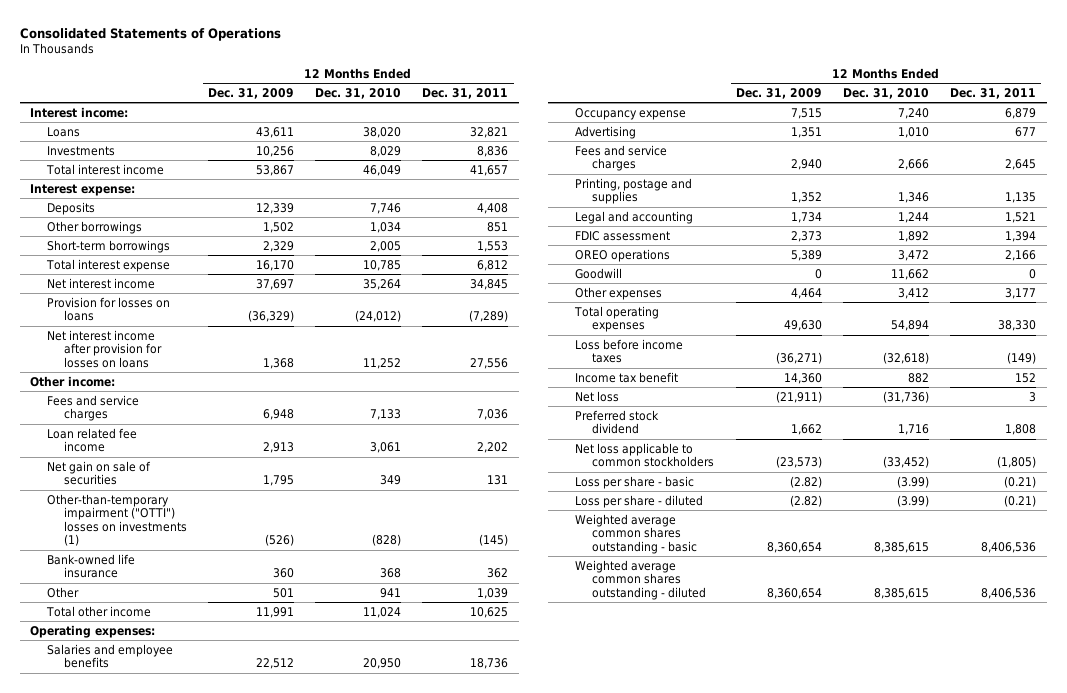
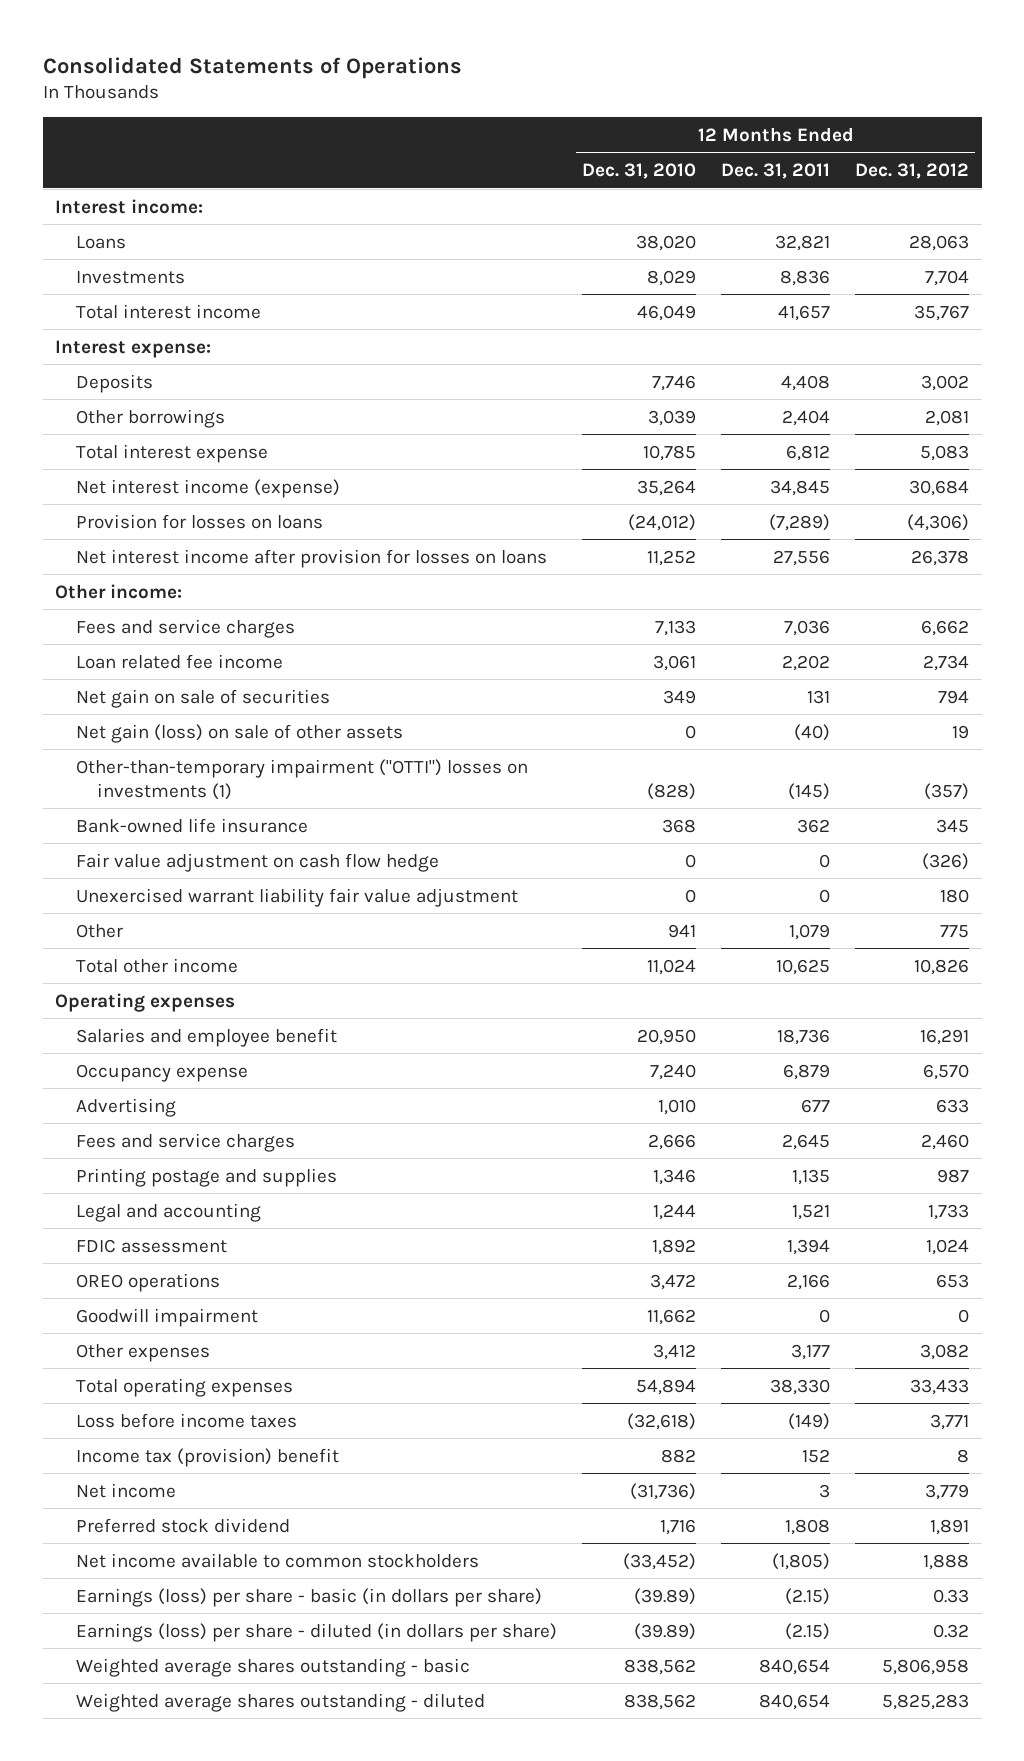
[208,88,295,100] Dec. 31, 2009 -> none
none -> [855,163,970,180] Dec. 31, 2012
[47,239,171,253] Short-term borrowings -> none
[370,221,402,233] 1,034 -> [648,409,697,426] 3,039
[487,221,509,232] 851 -> [782,409,831,426] 2,404
[47,277,156,289] Net interest income -> [75,478,340,498] Net interest income (expense)
none -> [75,723,403,743] Net gain (loss) on sale of other assets
none -> [75,852,439,872] Fair value adjustment on cash flow hedge
none -> [75,887,518,907] Unexercised warrant liability fair value adjustment
[477,587,509,599] 1,039 -> [789,923,831,940] 1,079
[30,624,156,638] Operating expenses: -> [55,992,236,1012] Operating expenses
[47,643,174,669] Salaries and employee benefits -> [75,1027,337,1047] Salaries and employee benefit
[575,177,693,205] Printing, postage and supplies -> [75,1167,337,1187] Printing postage and supplies
[575,267,623,279] Goodwill -> [75,1307,258,1327] Goodwill impairment
[575,371,679,383] Income tax benefit -> [75,1447,339,1467] Income tax (provision) benefit
[575,390,620,402] Net loss -> [75,1482,176,1498] Net income
[575,442,715,468] Net loss applicable to common stockholders -> [75,1552,479,1568] Net income available to common stockholders
[575,475,695,489] Loss per share - basic -> [75,1587,542,1607] Earnings (loss) per share - basic (in dollars per share)
[897,475,930,488] (3.99) -> [634,1587,697,1605] (39.89)
[1004,475,1037,488] (0.21) -> [785,1587,831,1605] (2.15)
[575,494,704,508] Loss per share - diluted -> [75,1622,557,1642] Earnings (loss) per share - diluted (in dollars per share)
[897,494,930,507] (3.99) -> [634,1622,697,1640] (39.89)
[1004,494,1037,507] (0.21) -> [785,1622,831,1640] (2.15)
[575,513,698,554] Weighted average common shares outstanding - basic -> [75,1657,470,1677] Weighted average shares outstanding - basic
[874,541,930,553] 8,385,615 -> [624,1658,697,1675] 838,562
[981,541,1037,553] 8,406,536 -> [759,1658,831,1675] 840,654
[575,559,707,600] Weighted average common shares outstanding - diluted -> [75,1692,485,1712] Weighted average shares outstanding - diluted
[874,587,930,599] 8,385,615 -> [624,1693,697,1710] 838,562
[981,587,1037,599] 8,406,536 -> [759,1693,831,1710] 840,654

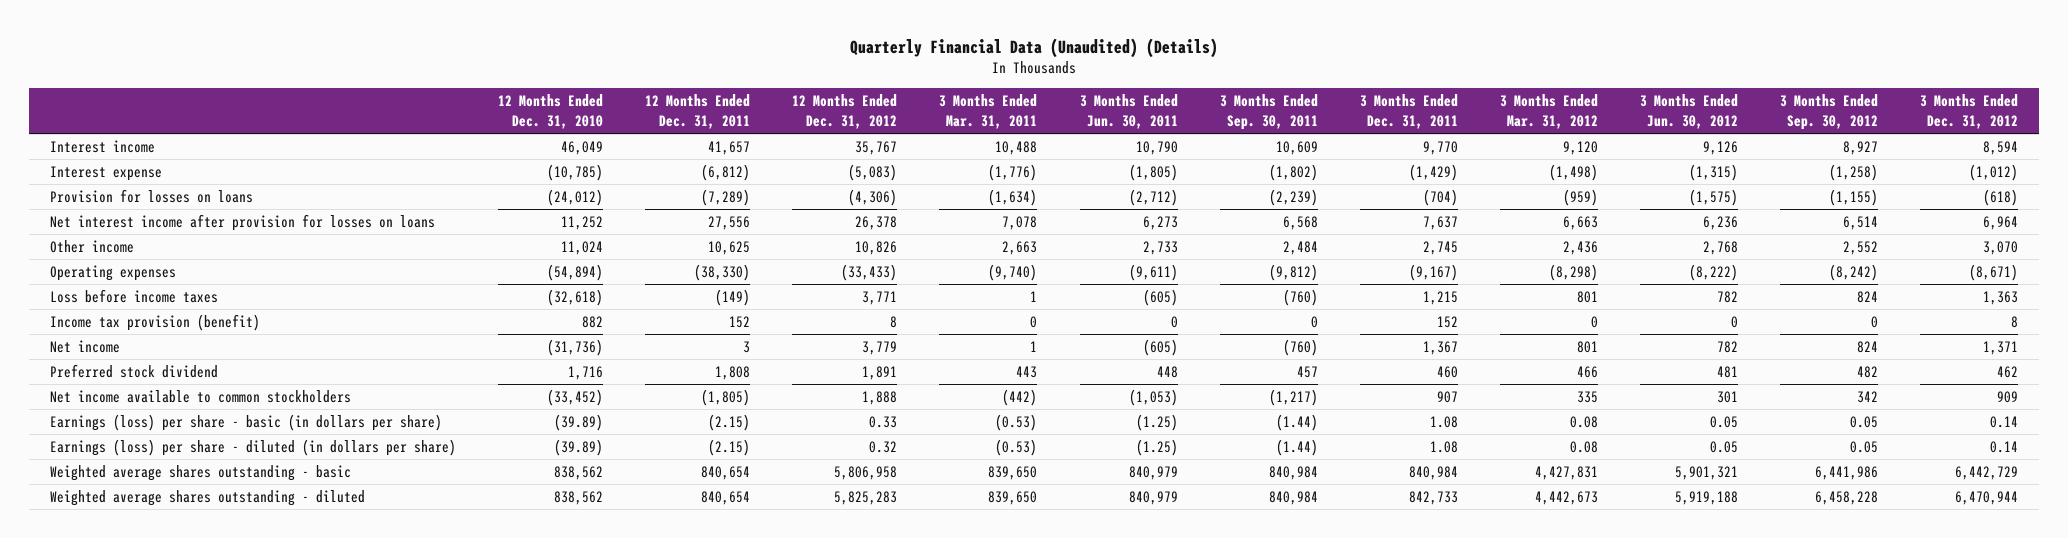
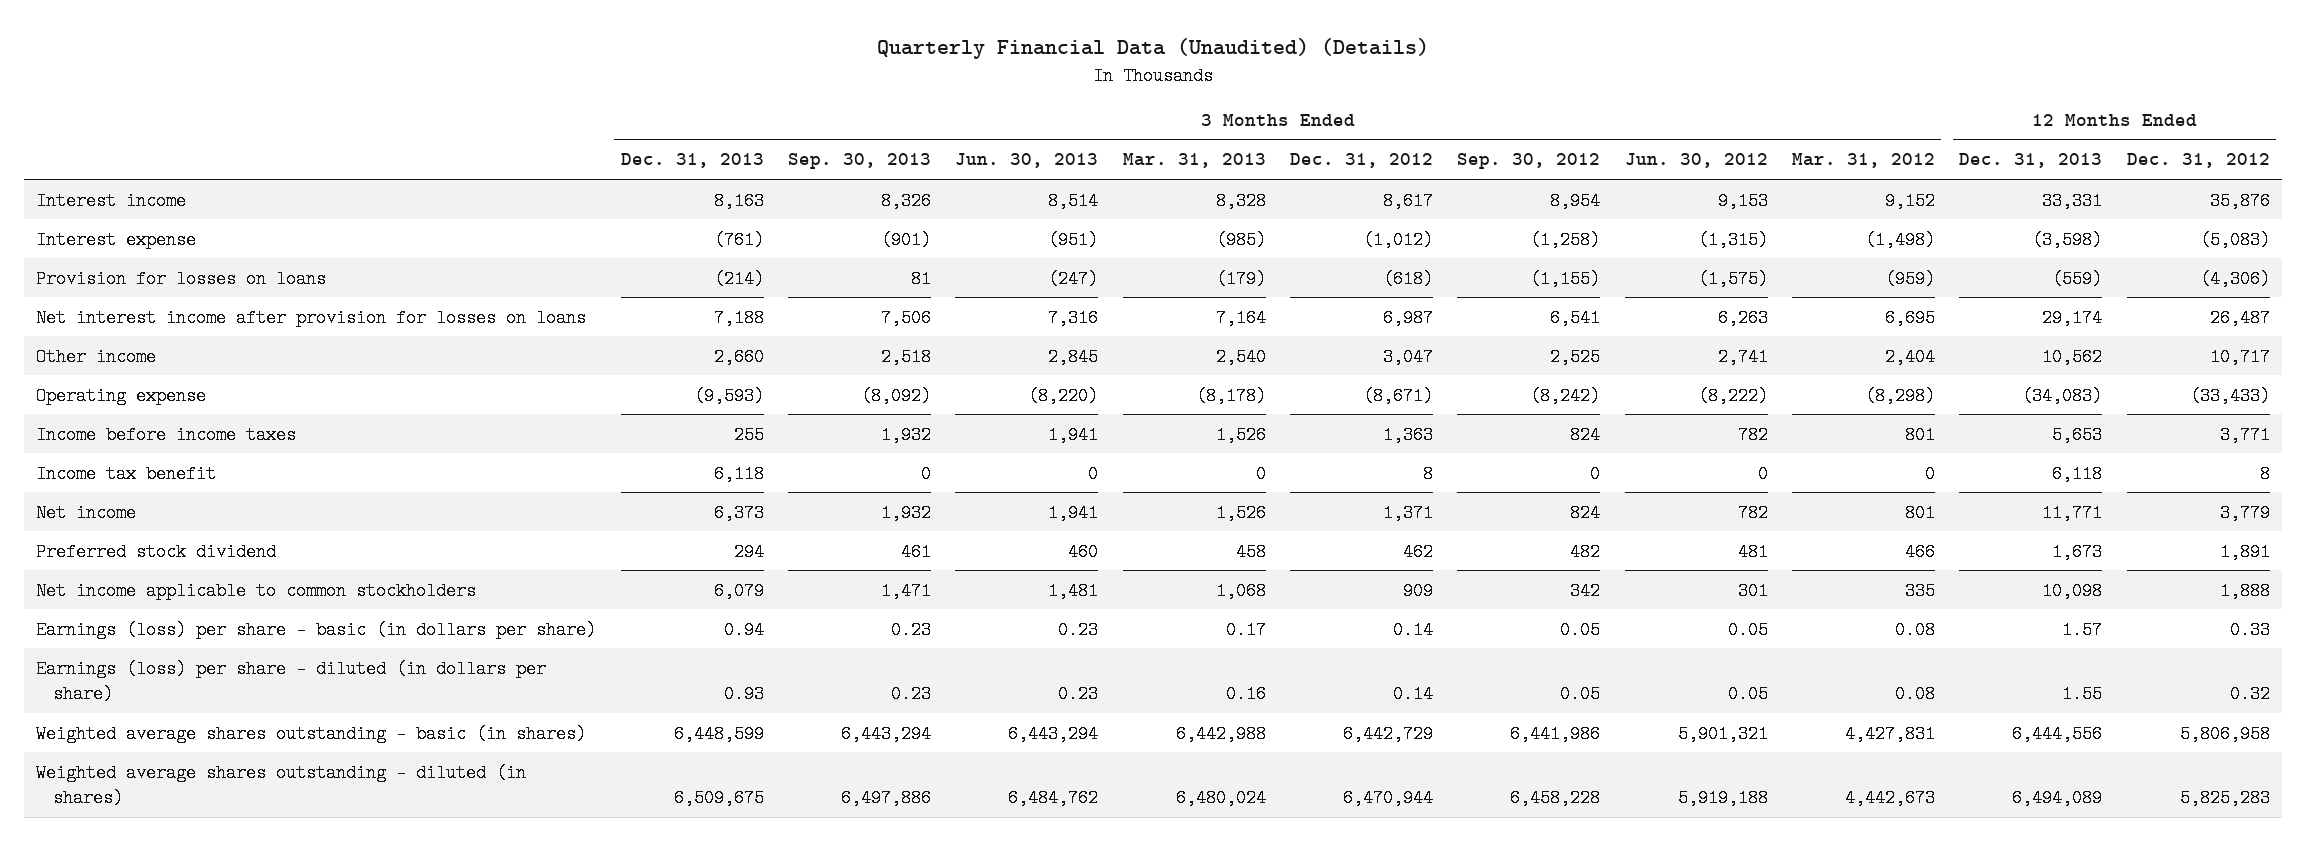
[498,94,604,129] 12 Months Ended Dec. 31, 2010 -> none
[645,94,751,129] 12 Months Ended Dec. 31, 2011 -> none
[939,94,1038,129] 3 Months Ended Mar. 31, 2011 -> none
[1079,94,1178,129] 3 Months Ended Jun. 30, 2011 -> none
[1219,94,1318,130] 3 Months Ended Sep. 30, 2011 -> none
[1359,94,1458,129] 3 Months Ended Dec. 31, 2011 -> none
none -> [620,153,764,169] Dec. 31, 2013
none -> [787,153,931,170] Sep. 30, 2013
none -> [955,153,1099,169] Jun. 30, 2013
none -> [1122,153,1266,169] Mar. 31, 2013
none -> [1959,153,2103,169] Dec. 31, 2013
[855,141,898,156] 35,767 -> [2209,191,2270,210] 35,876
[1562,141,1598,156] 9,120 -> [1884,191,1935,210] 9,152
[1703,141,1739,156] 9,126 -> [1717,191,1768,210] 9,153
[1843,141,1879,156] 8,927 -> [1550,191,1601,210] 8,954
[1983,141,2019,156] 8,594 -> [1382,191,1433,210] 8,617
[855,216,898,231] 26,378 -> [2209,308,2270,327] 26,487
[1562,216,1598,231] 6,663 -> [1884,308,1935,327] 6,695
[1703,216,1739,231] 6,236 -> [1717,308,1768,327] 6,263
[1843,216,1879,231] 6,514 -> [1550,308,1601,327] 6,541
[1983,216,2019,231] 6,964 -> [1382,308,1433,327] 6,987
[855,241,898,256] 10,826 -> [2209,347,2270,366] 10,717
[1562,241,1598,256] 2,436 -> [1884,347,1935,366] 2,404
[1703,241,1739,256] 2,768 -> [1717,347,1768,366] 2,741
[1843,241,1879,256] 2,552 -> [1550,347,1601,366] 2,525
[1983,241,2019,256] 3,070 -> [1382,347,1433,366] 3,047
[49,265,176,282] Operating expenses -> [36,386,207,405] Operating expense
[49,289,218,304] Loss before income taxes -> [36,425,297,444] Income before income taxes
[49,314,260,332] Income tax provision (benefit) -> [36,464,217,483] Income tax benefit
[49,390,351,404] Net income available to common stockholders -> [36,581,477,600] Net income applicable to common stockholders
[49,465,351,482] Weighted average shares outstanding - basic -> [36,724,587,743] Weighted average shares outstanding - basic (in shares)
[49,490,365,507] Weighted average shares outstanding - diluted -> [36,763,527,807] Weighted average shares outstanding - diluted (in shares)

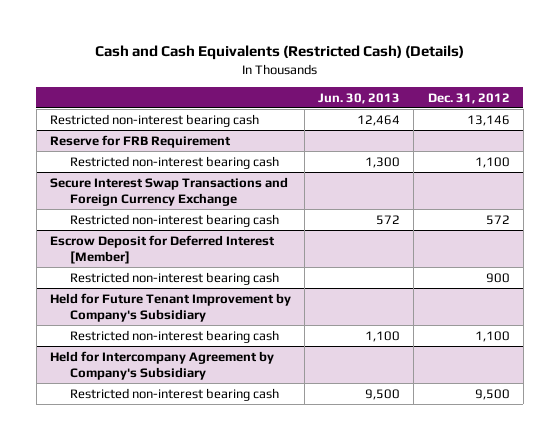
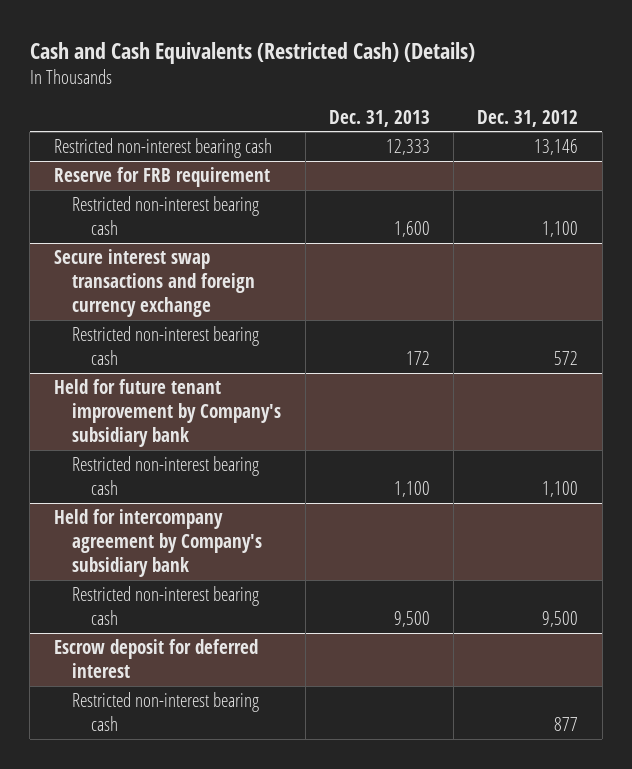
[318,92,401,104] Jun. 30, 2013 -> none
none -> [328,109,430,127] Dec. 31, 2013
[49,134,231,148] Reserve for FRB Requirement -> [53,167,270,188] Reserve for FRB requirement
[49,176,288,206] Secure Interest Swap Transactions and Foreign Currency Exchange -> [53,249,256,318] Secure interest swap transactions and foreign currency exchange
[49,234,275,264] Escrow Deposit for Deferred Interest [Member] -> none
[69,271,279,285] Restricted non-interest bearing cash -> none
[49,292,291,322] Held for Future Tenant Improvement by Company's Subsidiary -> [53,379,282,448] Held for future tenant improvement by Company's subsidiary bank
[49,350,274,380] Held for Intercompany Agreement by Company's Subsidiary -> [53,509,263,578] Held for intercompany agreement by Company's subsidiary bank
none -> [53,639,258,679] Escrow deposit for deferred interest
none -> [72,692,260,732] Restricted non-interest bearing cash

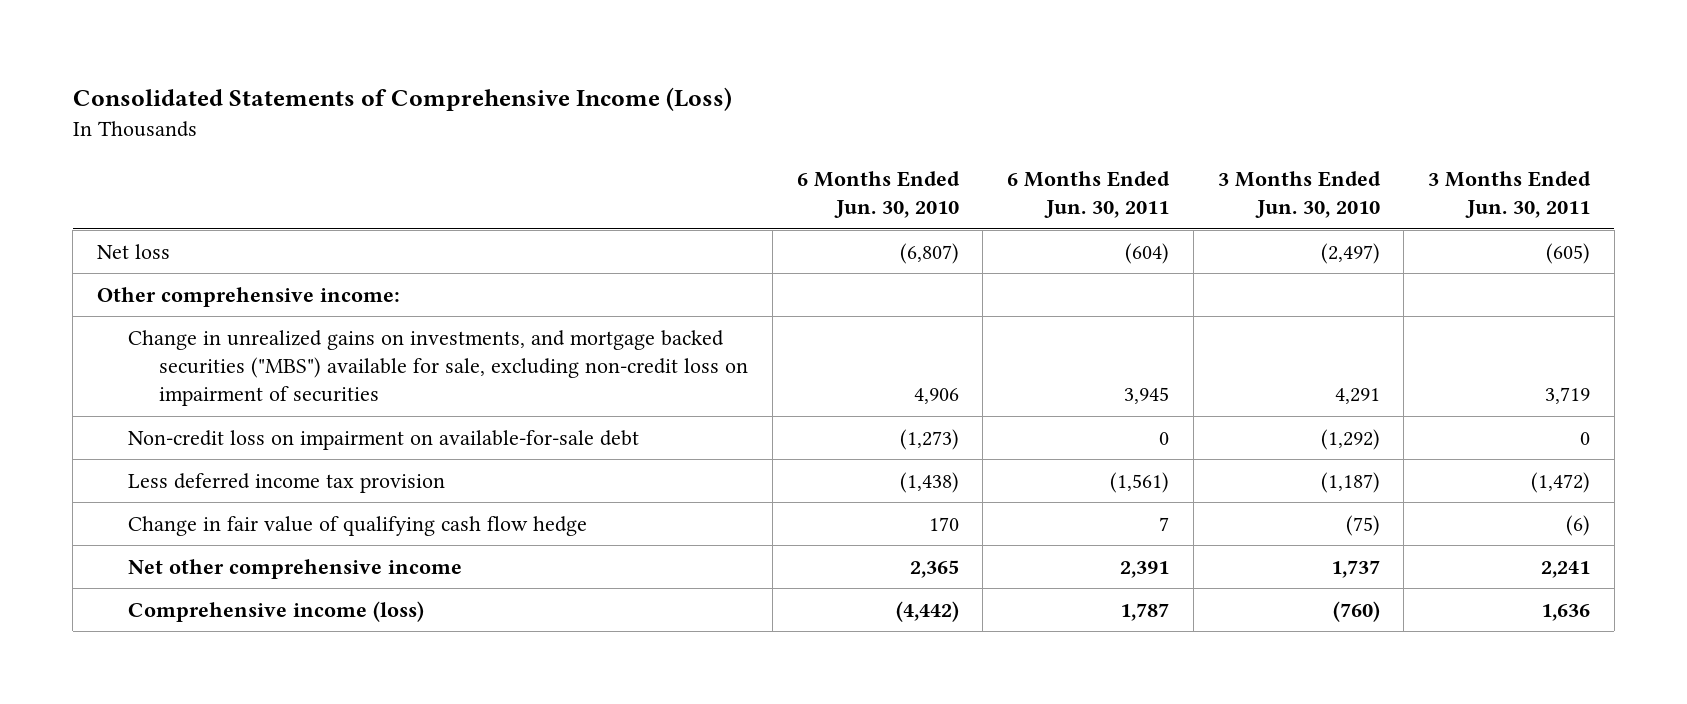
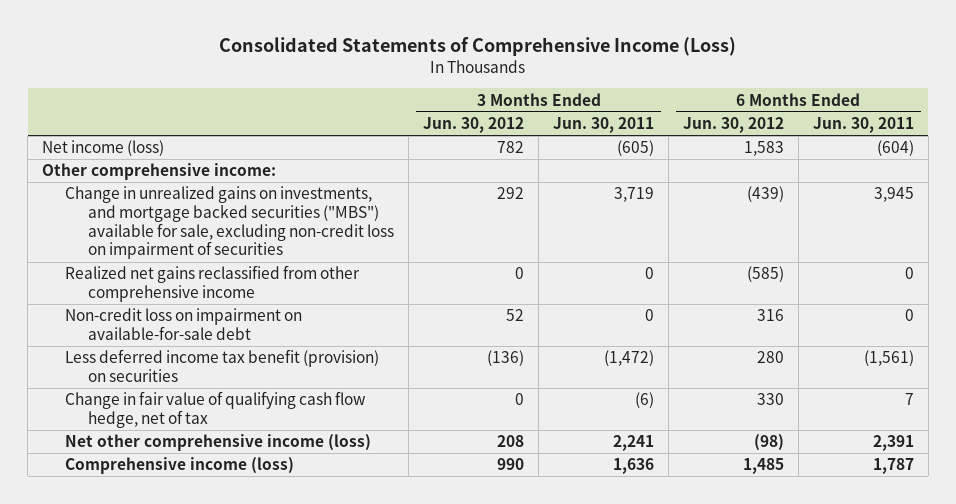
[796,171,960,219] 6 Months Ended Jun. 30, 2010 -> none
[1217,171,1381,219] 3 Months Ended Jun. 30, 2010 -> none
none -> [423,117,525,134] Jun. 30, 2012
none -> [682,117,784,134] Jun. 30, 2012
[96,243,170,259] Net loss -> [42,140,165,157] Net income (loss)
none -> [65,265,361,303] Realized net gains reclassified from other comprehensive income
[127,472,445,493] Less deferred income tax provision -> [65,349,380,383] Less deferred income tax benefit (provision) on securities
[127,515,587,536] Change in fair value of qualifying cash flow hedge -> [65,391,367,429] Change in fair value of qualifying cash flow hedge, net of tax
[127,558,462,579] Net other comprehensive income -> [65,434,372,452] Net other comprehensive income (loss)

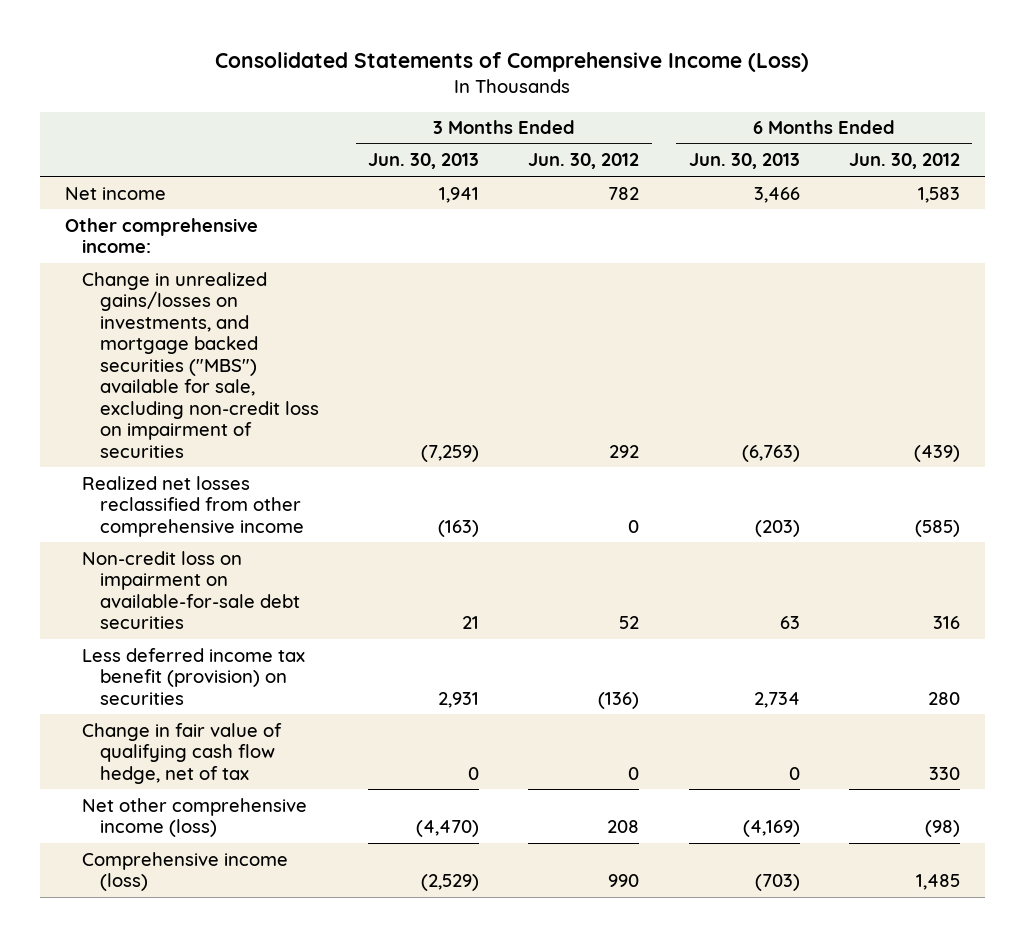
[553,117,655,134] Jun. 30, 2011 -> none
[812,117,914,134] Jun. 30, 2011 -> none
none -> [367,153,479,170] Jun. 30, 2013
none -> [688,153,800,170] Jun. 30, 2013
[42,140,165,157] Net income (loss) -> [64,186,166,200] Net income
[65,186,395,260] Change in unrealized gains on investments, and mortgage backed securities ("MBS") available for sale, excluding non-credit loss on impairment of securities -> [82,271,319,458] Change in unrealized gains/losses on investments, and mortgage backed securities ("MBS") available for sale, excluding non-credit loss on impairment of securities
[65,265,361,303] Realized net gains reclassified from other comprehensive income -> [82,475,304,537] Realized net losses reclassified from other comprehensive income
[65,308,303,341] Non-credit loss on impairment on available-for-sale debt -> [82,550,300,630] Non-credit loss on impairment on available-for-sale debt securities

